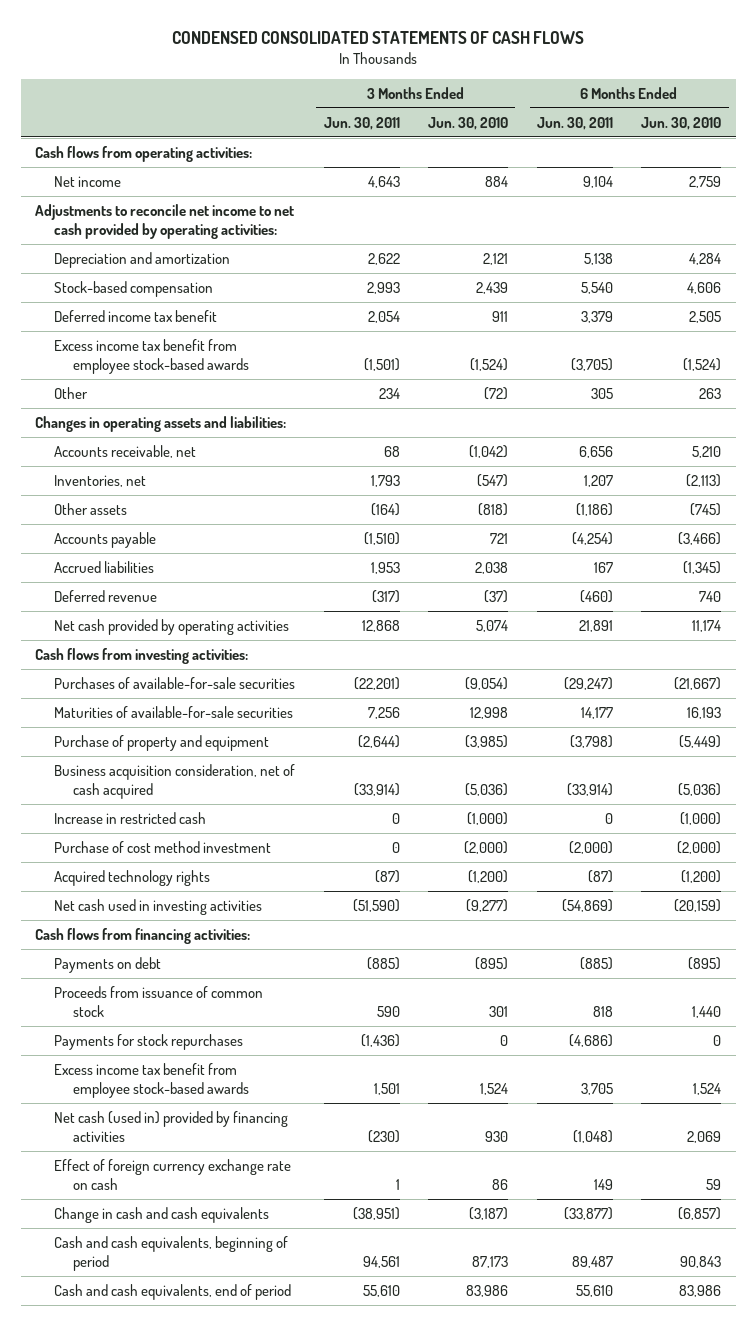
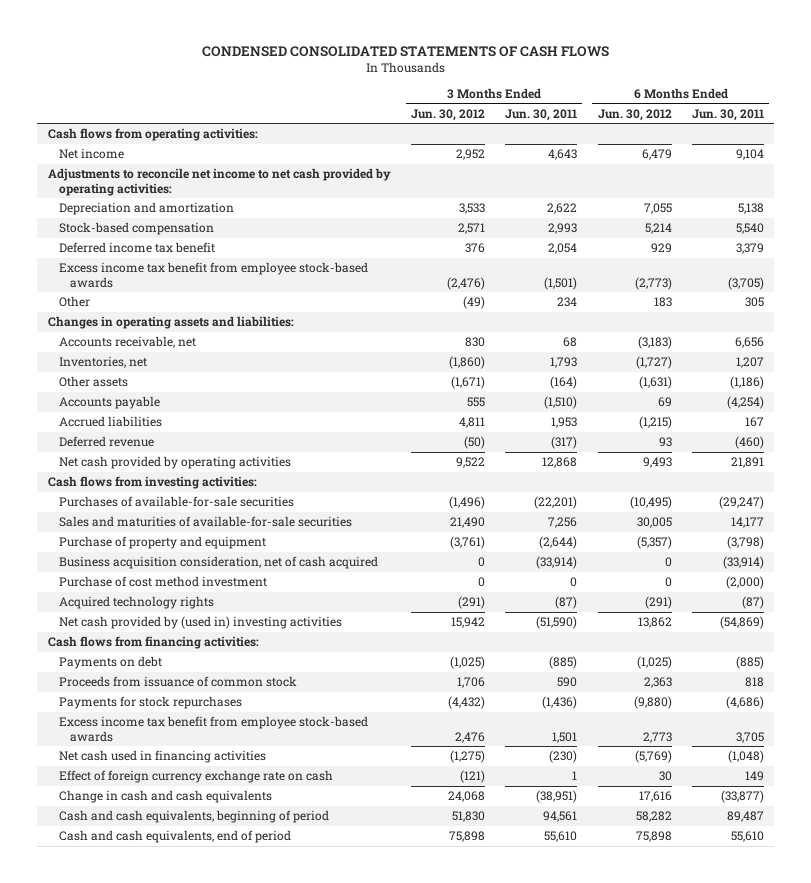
[428,116,509,130] Jun. 30, 2010 -> none
[641,116,722,130] Jun. 30, 2010 -> none
none -> [410,108,485,121] Jun. 30, 2012
none -> [597,108,672,121] Jun. 30, 2012
[53,705,293,718] Maturities of available-for-sale securities -> [58,516,352,528] Sales and maturities of available-for-sale securities
[53,811,206,824] Increase in restricted cash -> none
[53,898,262,915] Net cash used in investing activities -> [58,616,342,630] Net cash provided by (used in) investing activities
[53,1110,288,1142] Net cash (used in) provided by financing activities -> [58,750,266,764] Net cash used in financing activities

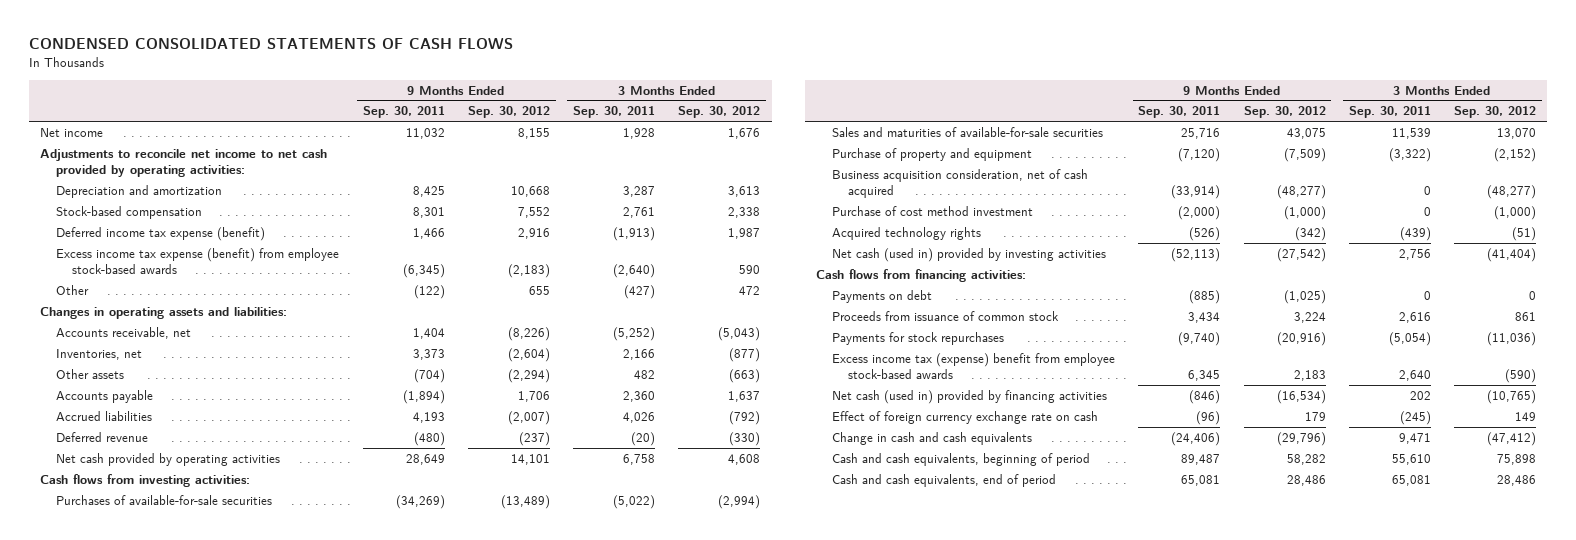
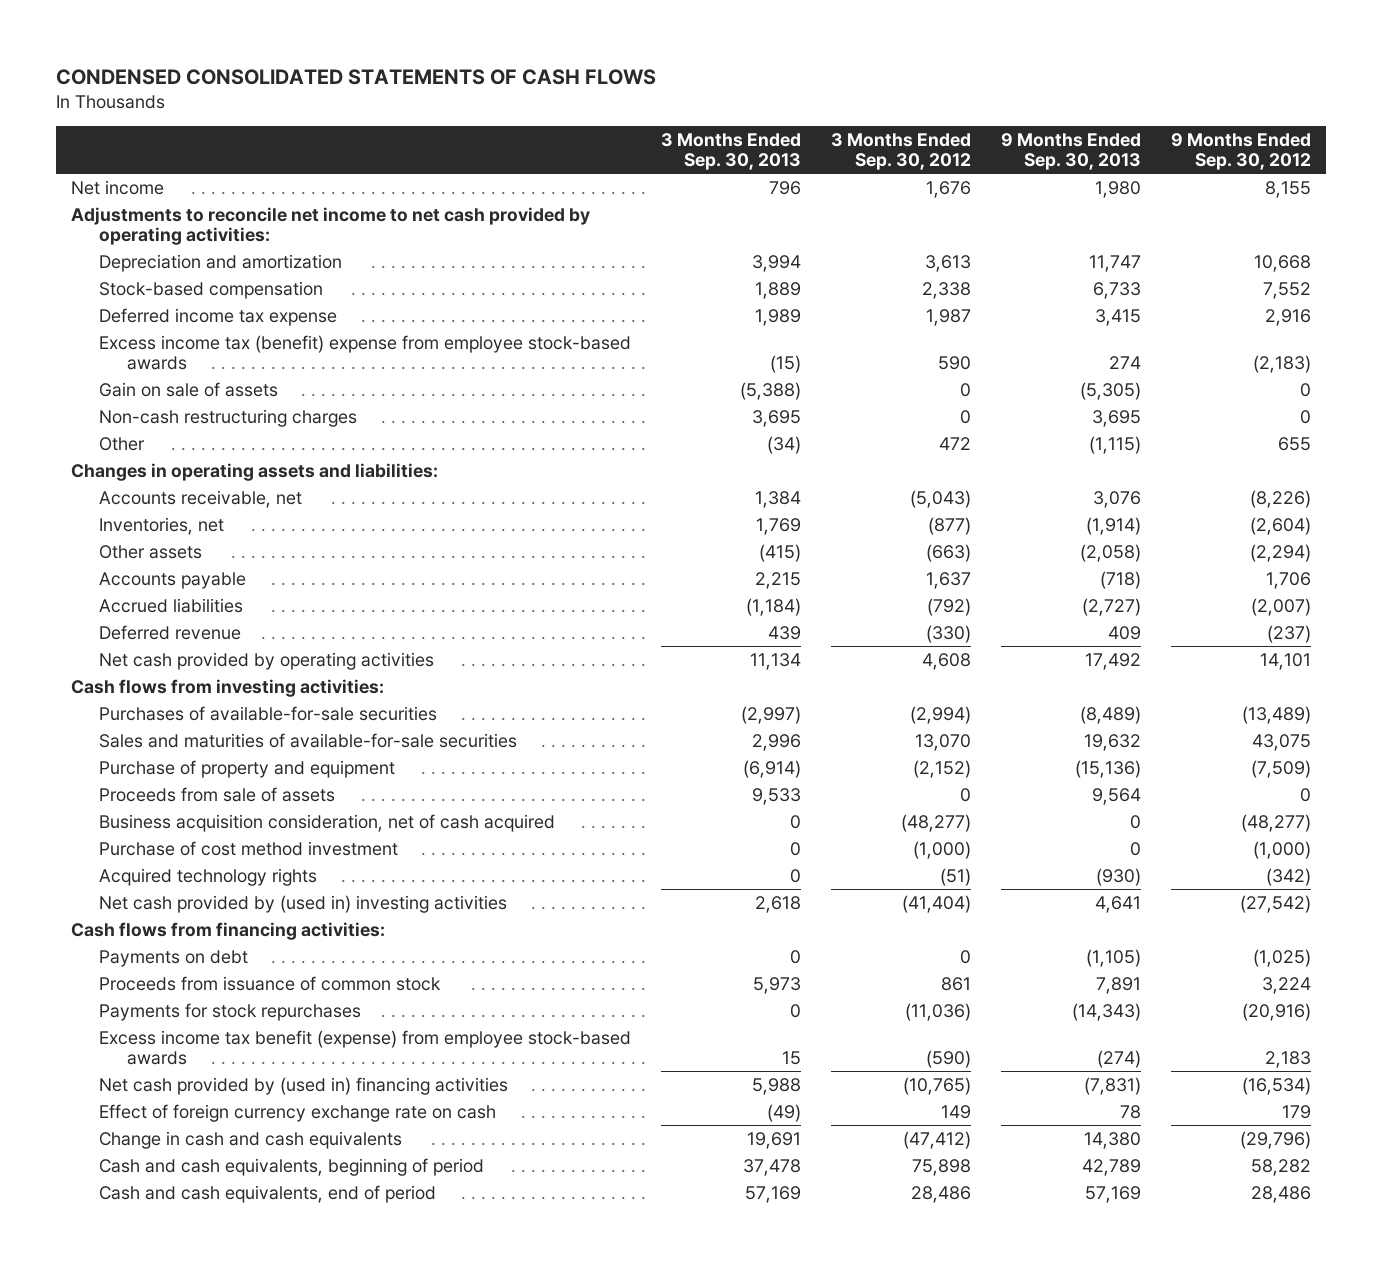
[362,106,445,119] Sep. 30, 2011 -> none
[573,106,656,119] Sep. 30, 2011 -> none
none -> [661,132,802,171] 3 Months Ended Sep. 30, 2013
none -> [1001,132,1142,171] 9 Months Ended Sep. 30, 2013
[56,226,266,241] Deferred income tax expense (benefit) -> [99,307,338,326] Deferred income tax expense
[56,247,340,275] Excess income tax expense (benefit) from employee stock-based awards -> [99,334,632,371] Excess income tax (benefit) expense from employee stock-based awards
none -> [99,381,279,397] Gain on sale of assets
none -> [99,408,358,427] Non-cash restructuring charges
none -> [99,786,336,802] Proceeds from sale of assets
[832,247,1107,262] Net cash (used in) provided by investing activities -> [99,894,508,913] Net cash provided by (used in) investing activities
[832,352,1116,380] Excess income tax (expense) benefit from employee stock-based awards -> [99,1029,632,1066] Excess income tax benefit (expense) from employee stock-based awards
[832,389,1108,404] Net cash (used in) provided by financing activities -> [99,1076,509,1095] Net cash provided by (used in) financing activities

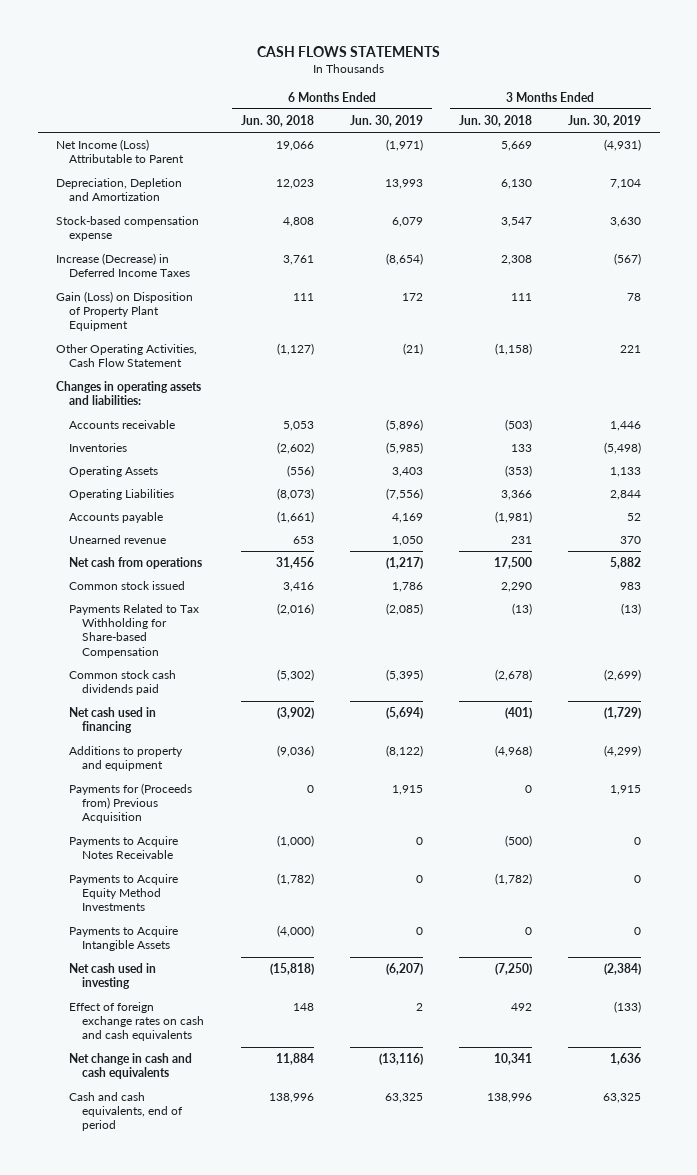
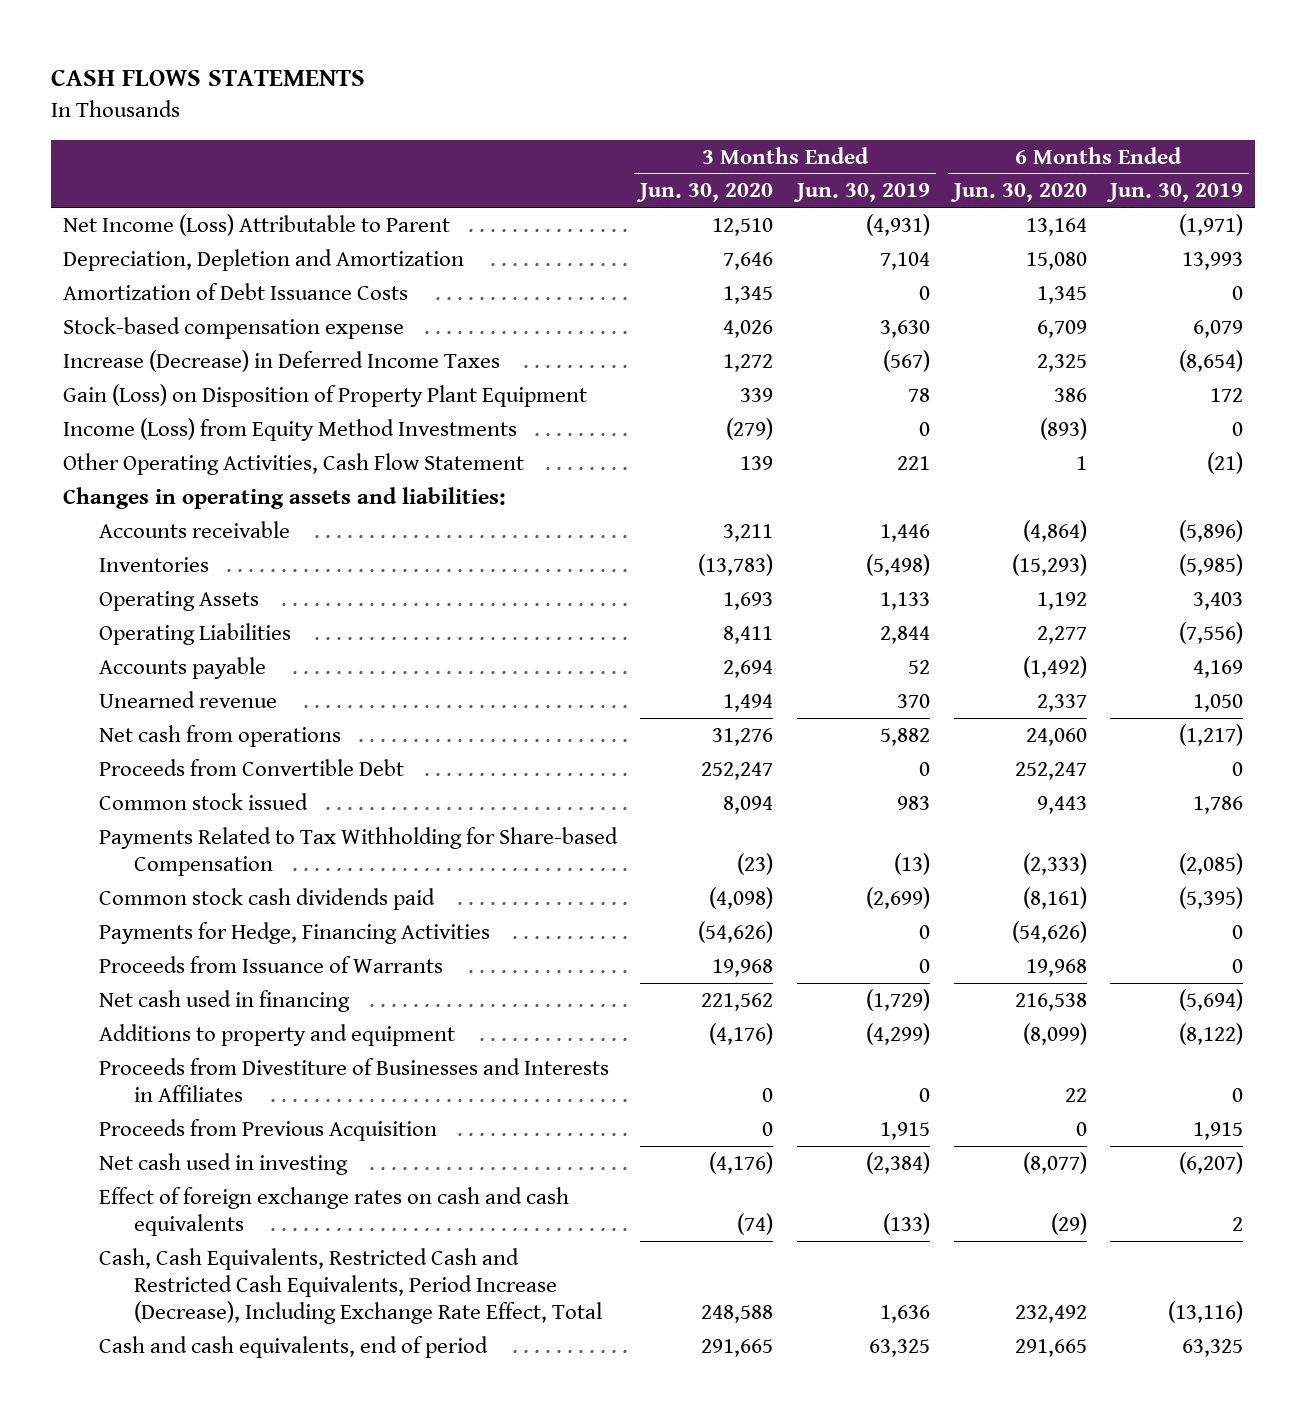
[240,115,314,128] Jun. 30, 2018 -> none
[459,115,533,128] Jun. 30, 2018 -> none
none -> [636,183,774,203] Jun. 30, 2020
none -> [949,183,1087,203] Jun. 30, 2020
none -> [62,282,408,300] Amortization of Debt Issuance Costs
none -> [62,417,517,441] Income (Loss) from Equity Method Investments
none -> [98,758,404,776] Proceeds from Convertible Debt
none -> [98,921,490,944] Payments for Hedge, Financing Activities
none -> [98,955,443,973] Proceeds from Issuance of Warrants
[69,836,179,860] Payments to Acquire Notes Receivable -> none
[69,874,179,912] Payments to Acquire Equity Method Investments -> none
[69,926,179,952] Payments to Acquire Intangible Assets -> none
none -> [98,1057,609,1103] Proceeds from Divestiture of Businesses and Interests in Affiliates
[69,783,193,824] Payments for (Proceeds from) Previous Acquisition -> [98,1118,437,1141] Proceeds from Previous Acquisition
[69,1053,193,1080] Net change in cash and cash equivalents -> [98,1247,603,1325] Cash, Cash Equivalents, Restricted Cash and Restricted Cash Equivalents, Period Increase (Decrease), Including Exchange Rate Effect, Total

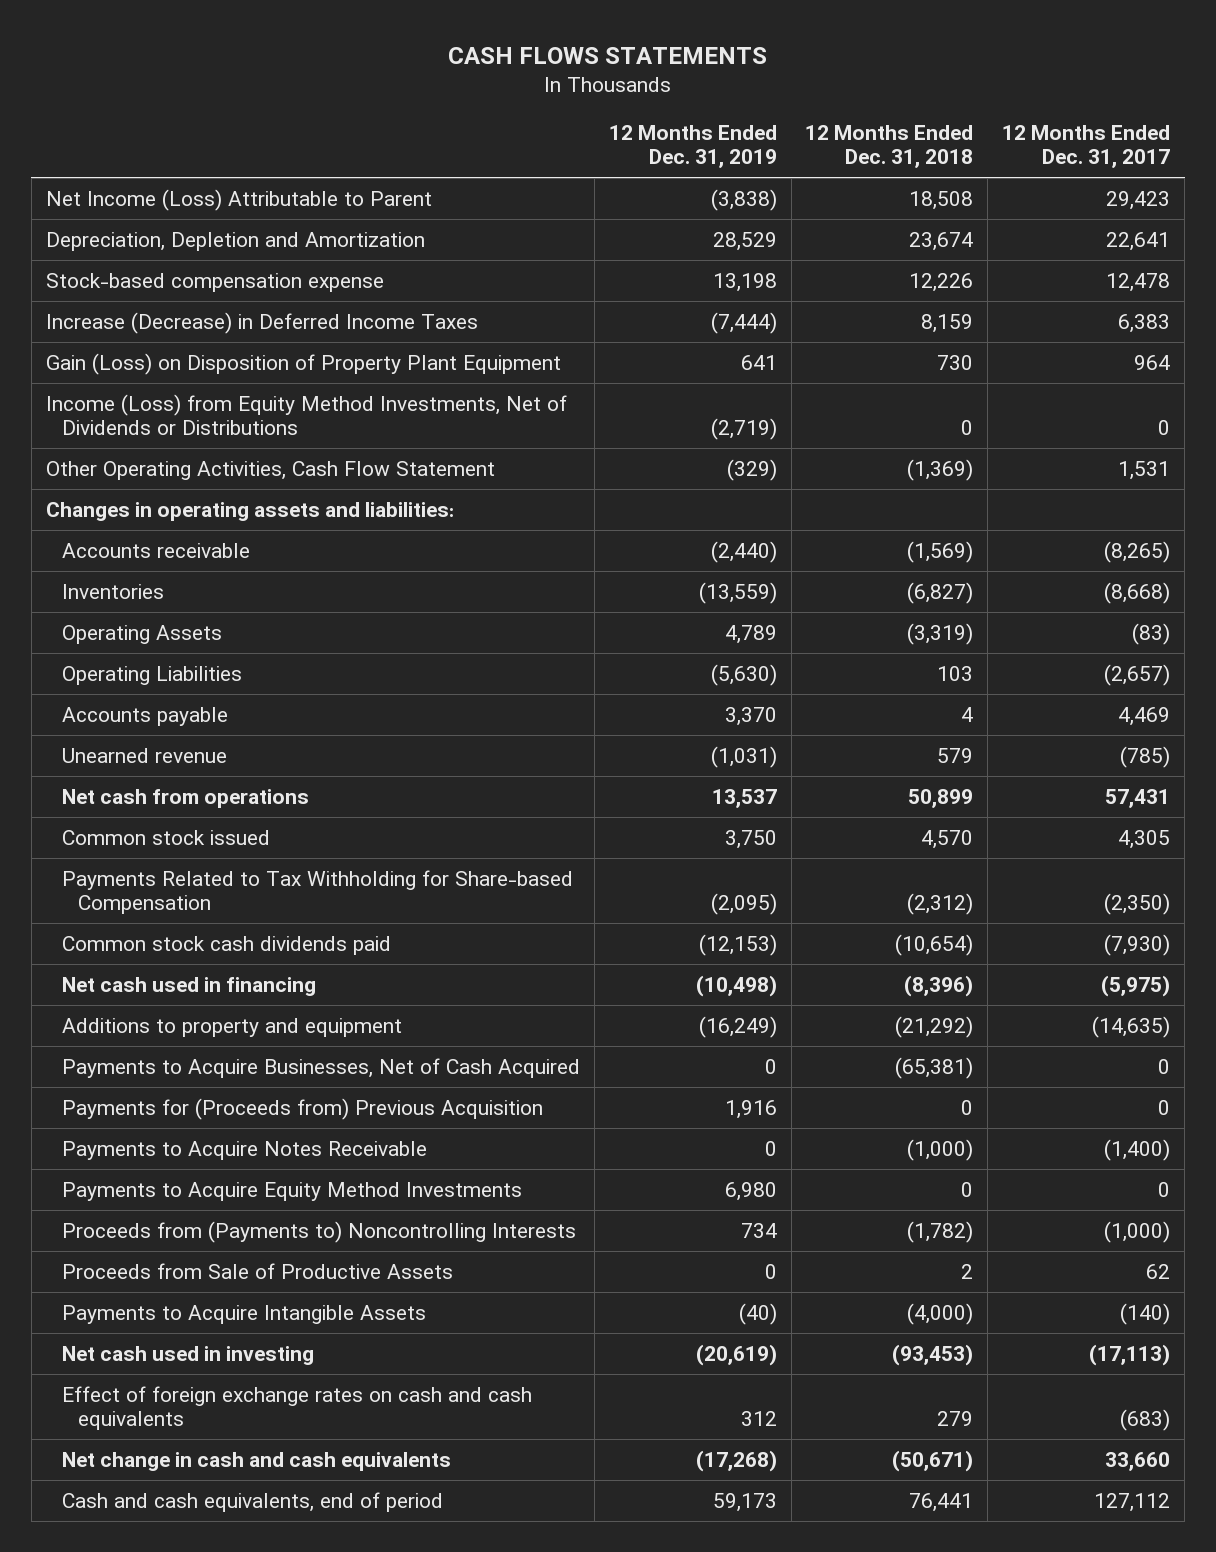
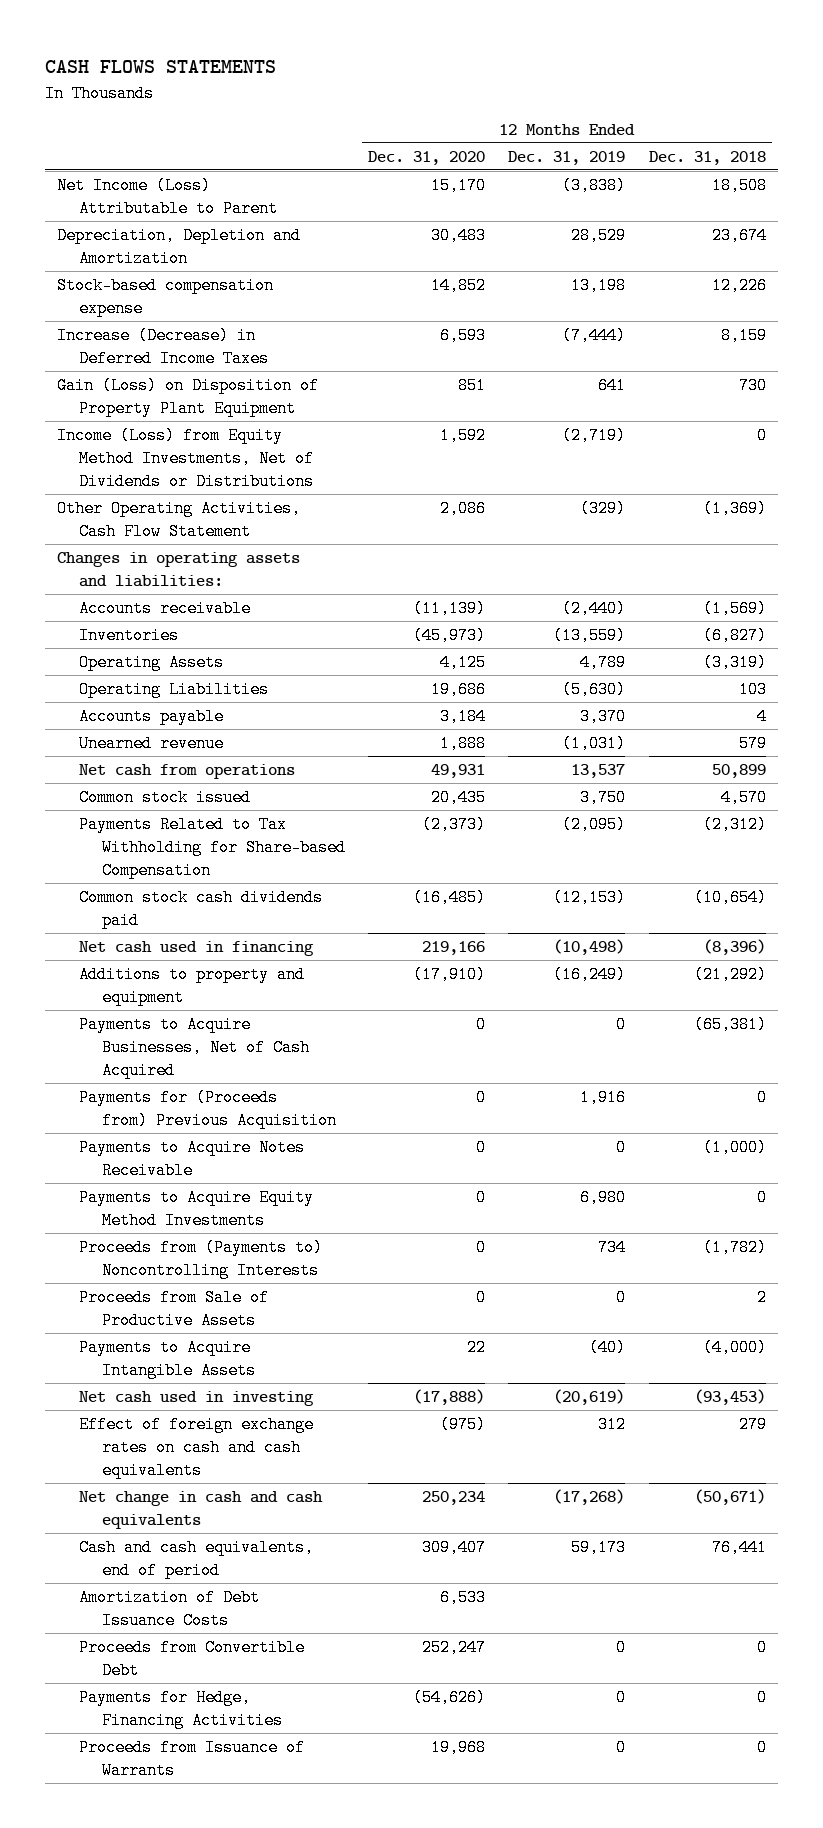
[1002,125,1171,169] 12 Months Ended Dec. 31, 2017 -> none
none -> [368,150,486,165] Dec. 31, 2020
none -> [79,1589,261,1629] Amortization of Debt Issuance Costs
none -> [79,1639,306,1679] Proceeds from Convertible Debt
none -> [79,1689,283,1729] Payments for Hedge, Financing Activities
none -> [79,1739,306,1779] Proceeds from Issuance of Warrants

